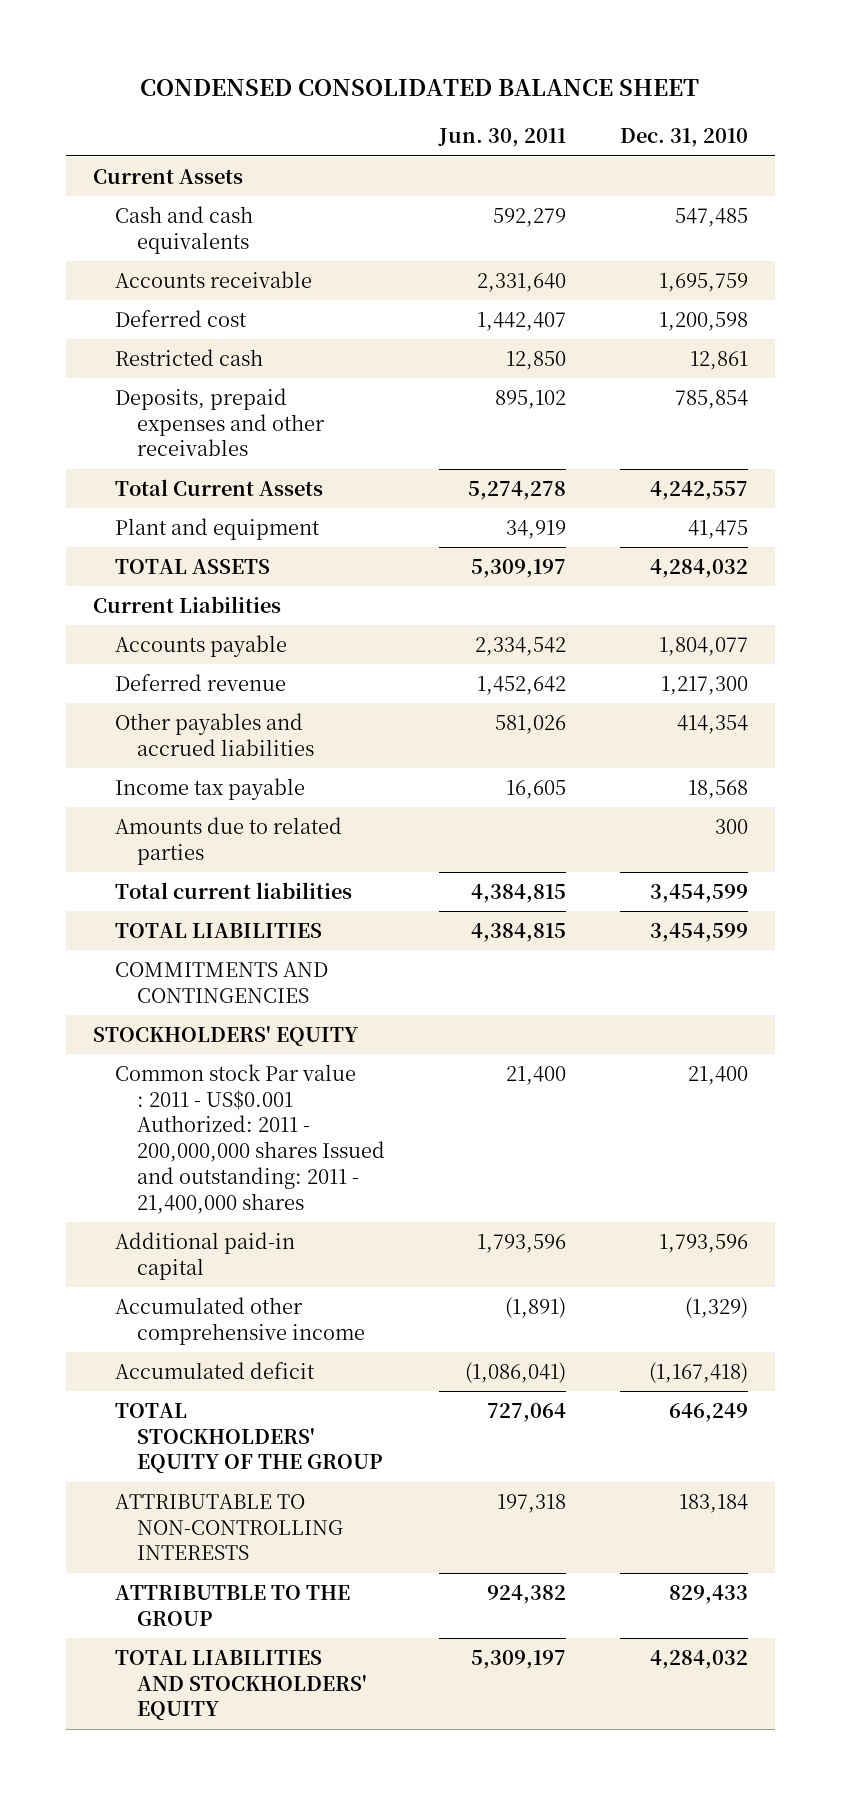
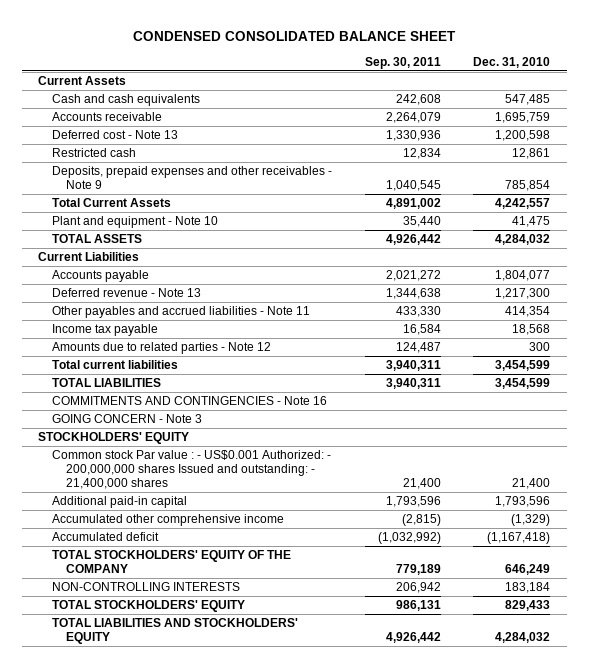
[438,128,567,148] Jun. 30, 2011 -> none
none -> [364,56,441,69] Sep. 30, 2011
[114,309,247,327] Deferred cost -> [52,130,179,140] Deferred cost - Note 13
[114,387,326,457] Deposits, prepaid expenses and other receivables -> [52,166,333,190] Deposits, prepaid expenses and other receivables - Note 9
[114,517,320,540] Plant and equipment -> [52,216,219,229] Plant and equipment - Note 10
[114,673,286,691] Deferred revenue -> [52,288,202,298] Deferred revenue - Note 13
[114,712,315,756] Other payables and accrued liabilities -> [52,306,311,319] Other payables and accrued liabilities - Note 11
[114,816,342,865] Amounts due to related parties -> [52,342,272,355] Amounts due to related parties - Note 12
[114,961,328,1003] COMMITMENTS AND CONTINGENCIES -> [52,396,328,406] COMMITMENTS AND CONTINGENCIES - Note 16
none -> [52,414,203,424] GOING CONCERN - Note 3
[114,1063,386,1214] Common stock Par value : 2011 - US$0.001 Authorized: 2011 - 200,000,000 shares Issued and outstanding: 2011 - 21,400,000 shares -> [52,450,332,489] Common stock Par value : - US$0.001 Authorized: - 200,000,000 shares Issued and outstanding: - 21,400,000 shares
[114,1402,383,1474] TOTAL STOCKHOLDERS' EQUITY OF THE GROUP -> [52,550,292,574] TOTAL STOCKHOLDERS' EQUITY OF THE COMPANY
[114,1493,344,1561] ATTRIBUTABLE TO NON-CONTROLLING INTERESTS -> [52,582,241,592] NON-CONTROLLING INTERESTS
[114,1584,350,1626] ATTRIBUTBLE TO THE GROUP -> [52,600,246,613] TOTAL STOCKHOLDERS' EQUITY

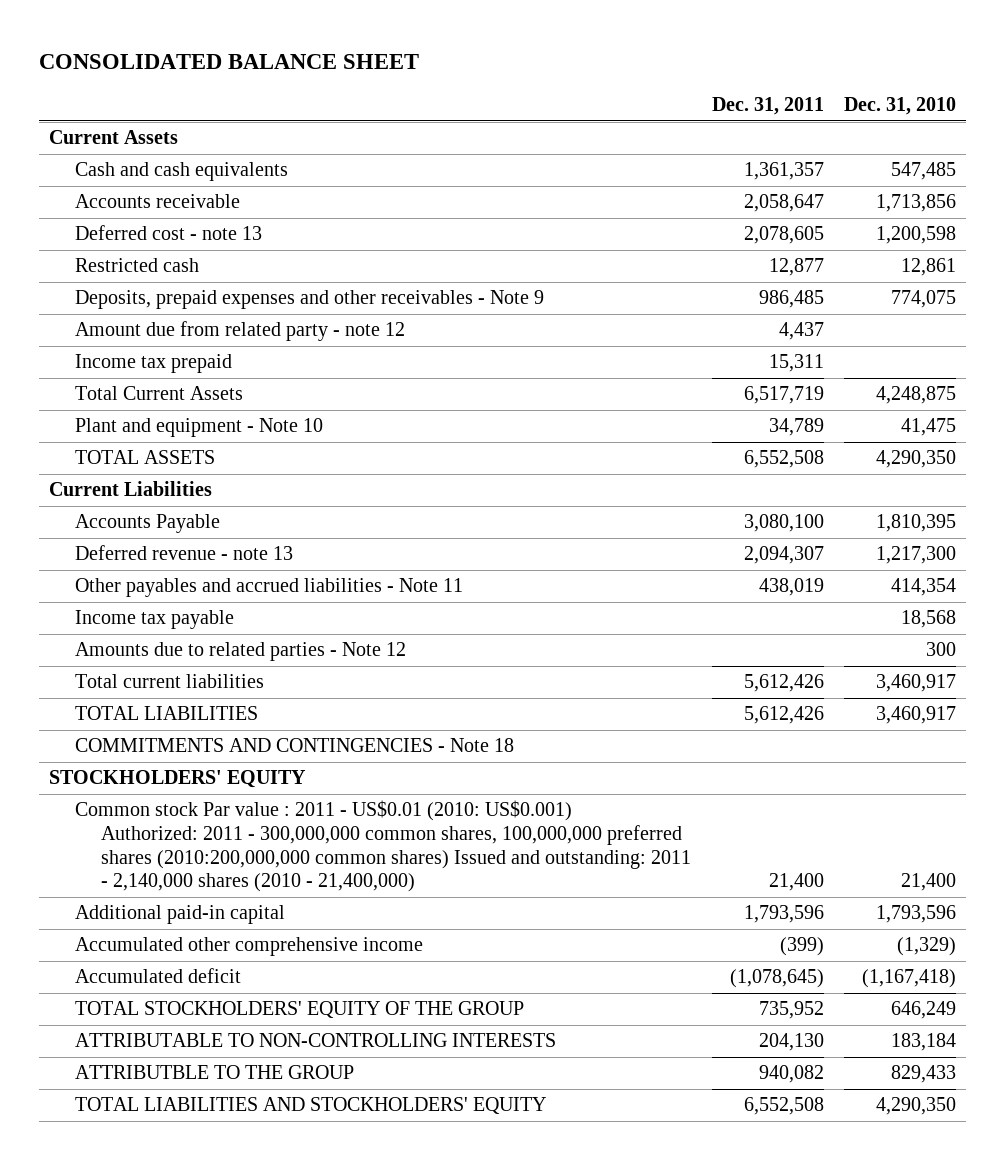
[133,30,457,41] CONDENSED CONSOLIDATED BALANCE SHEET -> [38,54,419,70] CONSOLIDATED BALANCE SHEET
[364,56,441,69] Sep. 30, 2011 -> none
none -> [711,97,824,116] Dec. 31, 2011
[495,112,551,124] 1,695,759 -> [876,194,957,213] 1,713,856
[52,130,179,140] Deferred cost - Note 13 -> [74,225,262,241] Deferred cost - note 13
[505,180,551,192] 785,854 -> [891,290,957,309] 774,075
none -> [74,321,405,342] Amount due from related party - note 12
none -> [74,354,232,374] Income tax prepaid
[495,198,551,210] 4,242,557 -> [876,386,957,405] 4,248,875
[495,234,551,246] 4,284,032 -> [876,450,957,469] 4,290,350
[52,270,150,283] Accounts payable -> [74,514,220,534] Accounts Payable
[495,270,551,282] 1,804,077 -> [876,514,957,533] 1,810,395
[52,288,202,298] Deferred revenue - Note 13 -> [74,545,293,561] Deferred revenue - note 13
[52,414,203,424] GOING CONCERN - Note 3 -> none
[495,360,551,372] 3,454,599 -> [876,674,957,693] 3,460,917
[495,378,551,390] 3,454,599 -> [876,706,957,725] 3,460,917
[52,396,328,406] COMMITMENTS AND CONTINGENCIES - Note 16 -> [74,738,514,753] COMMITMENTS AND CONTINGENCIES - Note 18
[52,450,332,489] Common stock Par value : - US$0.001 Authorized: - 200,000,000 shares Issued and outstanding: - 21,400,000 shares -> [74,800,692,893] Common stock Par value : 2011 - US$0.01 (2010: US$0.001) Authorized: 2011 - 300,000,000 common shares, 100,000,000 preferred shares (2010:200,000,000 common shares) Issued and outstanding: 2011 - 2,140,000 shares (2010 - 21,400,000)
[52,550,292,574] TOTAL STOCKHOLDERS' EQUITY OF THE COMPANY -> [74,1001,524,1019] TOTAL STOCKHOLDERS' EQUITY OF THE GROUP
[52,582,241,592] NON-CONTROLLING INTERESTS -> [74,1033,556,1048] ATTRIBUTABLE TO NON-CONTROLLING INTERESTS
[52,600,246,613] TOTAL STOCKHOLDERS' EQUITY -> [74,1065,354,1080] ATTRIBUTBLE TO THE GROUP
[495,632,551,644] 4,284,032 -> [876,1097,957,1116] 4,290,350

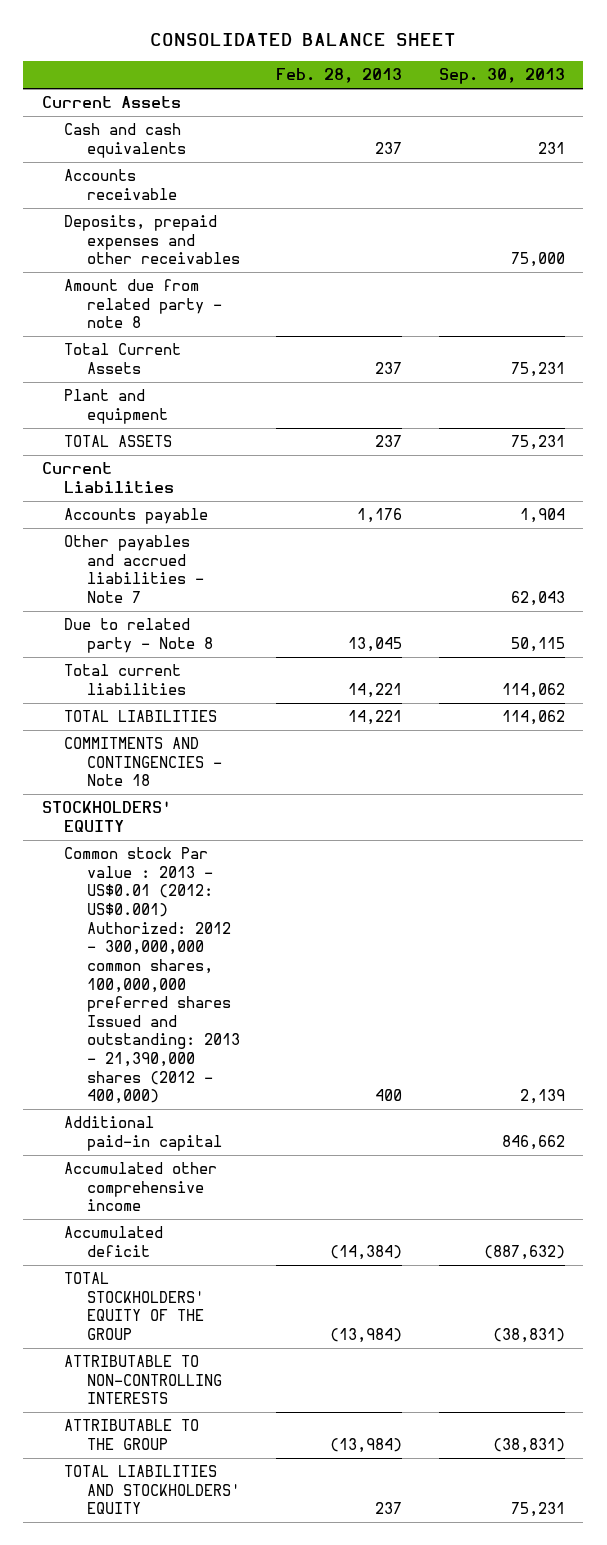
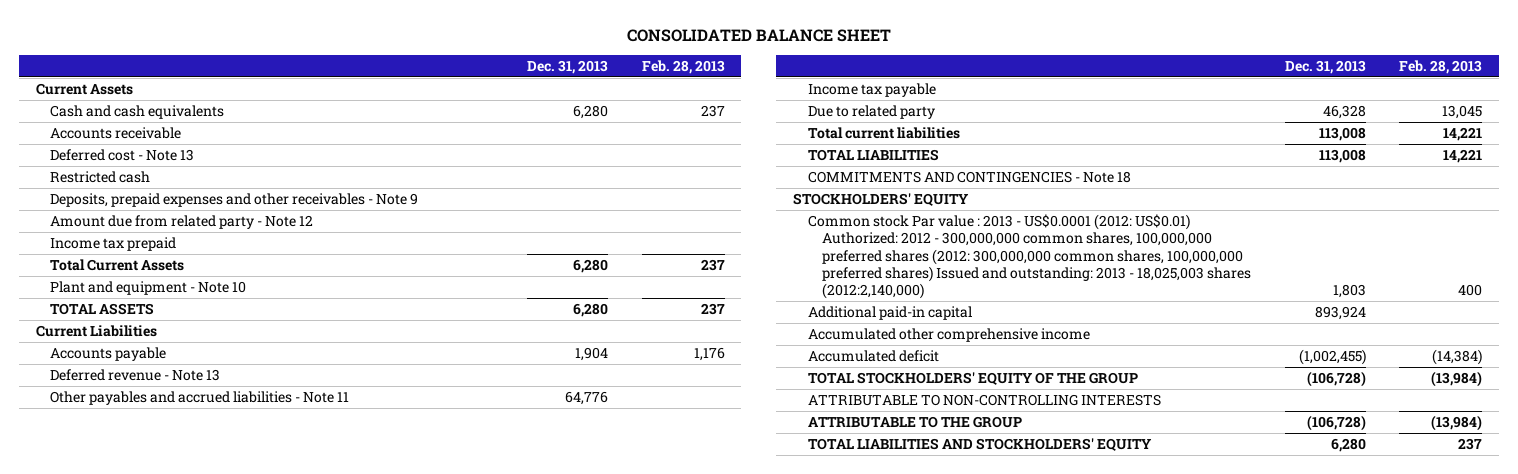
[439,68,566,85] Sep. 30, 2013 -> none
none -> [527,59,609,74] Dec. 31, 2013
none -> [50,149,195,162] Deferred cost - Note 13
none -> [50,171,151,184] Restricted cash
[64,215,240,265] Deposits, prepaid expenses and other receivables -> [50,193,419,208] Deposits, prepaid expenses and other receivables - Note 9
[64,279,222,329] Amount due from related party - note 8 -> [50,215,314,230] Amount due from related party - Note 12
none -> [50,237,177,252] Income tax prepaid
[64,389,168,424] Plant and equipment -> [50,281,247,296] Plant and equipment - Note 10
none -> [50,369,221,382] Deferred revenue - Note 13
[64,535,204,604] Other payables and accrued liabilities - Note 7 -> [50,391,350,406] Other payables and accrued liabilities - Note 11
none -> [807,83,936,98] Income tax payable
[64,618,213,653] Due to related party - Note 8 -> [807,105,935,120] Due to related party
[64,847,240,1105] Common stock Par value : 2013 - US$0.01 (2012: US$0.001) Authorized: 2012 - 300,000,000 common shares, 100,000,000 preferred shares Issued and outstanding: 2013 - 21,390,000 shares (2012 - 400,000) -> [807,214,1252,300] Common stock Par value : 2013 - US$0.0001 (2012: US$0.01) Authorized: 2012 - 300,000,000 common shares, 100,000,000 preferred shares (2012: 300,000,000 common shares, 100,000,000 preferred shares) Issued and outstanding: 2013 - 18,025,003 shares (2012:2,140,000)

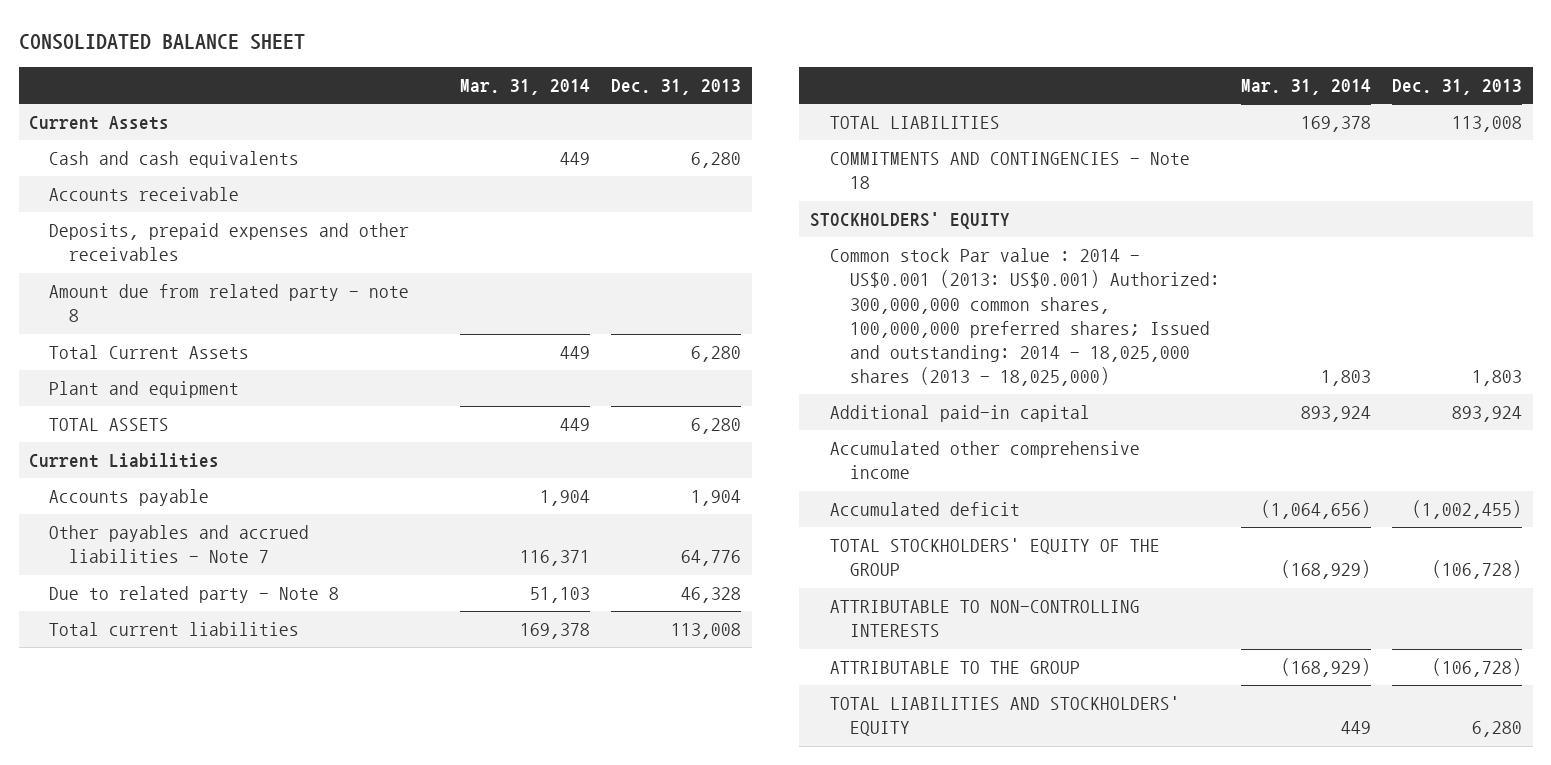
[641,59,725,74] Feb. 28, 2013 -> none
none -> [460,78,591,95] Mar. 31, 2014
[50,149,195,162] Deferred cost - Note 13 -> none
[50,171,151,184] Restricted cash -> none
[50,237,177,252] Income tax prepaid -> none
[50,193,419,208] Deposits, prepaid expenses and other receivables - Note 9 -> [49,223,410,262] Deposits, prepaid expenses and other receivables
[50,215,314,230] Amount due from related party - Note 12 -> [49,284,410,323] Amount due from related party - note 8
[50,281,247,296] Plant and equipment - Note 10 -> [49,381,240,399] Plant and equipment
[50,369,221,382] Deferred revenue - Note 13 -> none
[807,83,936,98] Income tax payable -> none
[50,391,350,406] Other payables and accrued liabilities - Note 11 -> [49,525,310,564] Other payables and accrued liabilities - Note 7
[807,105,935,120] Due to related party -> [49,586,340,604] Due to related party - Note 8
[807,214,1252,300] Common stock Par value : 2013 - US$0.0001 (2012: US$0.01) Authorized: 2012 - 300,000,000 common shares, 100,000,000 preferred shares (2012: 300,000,000 common shares, 100,000,000 preferred shares) Issued and outstanding: 2013 - 18,025,003 shares (2012:2,140,000) -> [829,248,1220,387] Common stock Par value : 2014 - US$0.001 (2013: US$0.001) Authorized: 300,000,000 common shares, 100,000,000 preferred shares; Issued and outstanding: 2014 - 18,025,000 shares (2013 - 18,025,000)

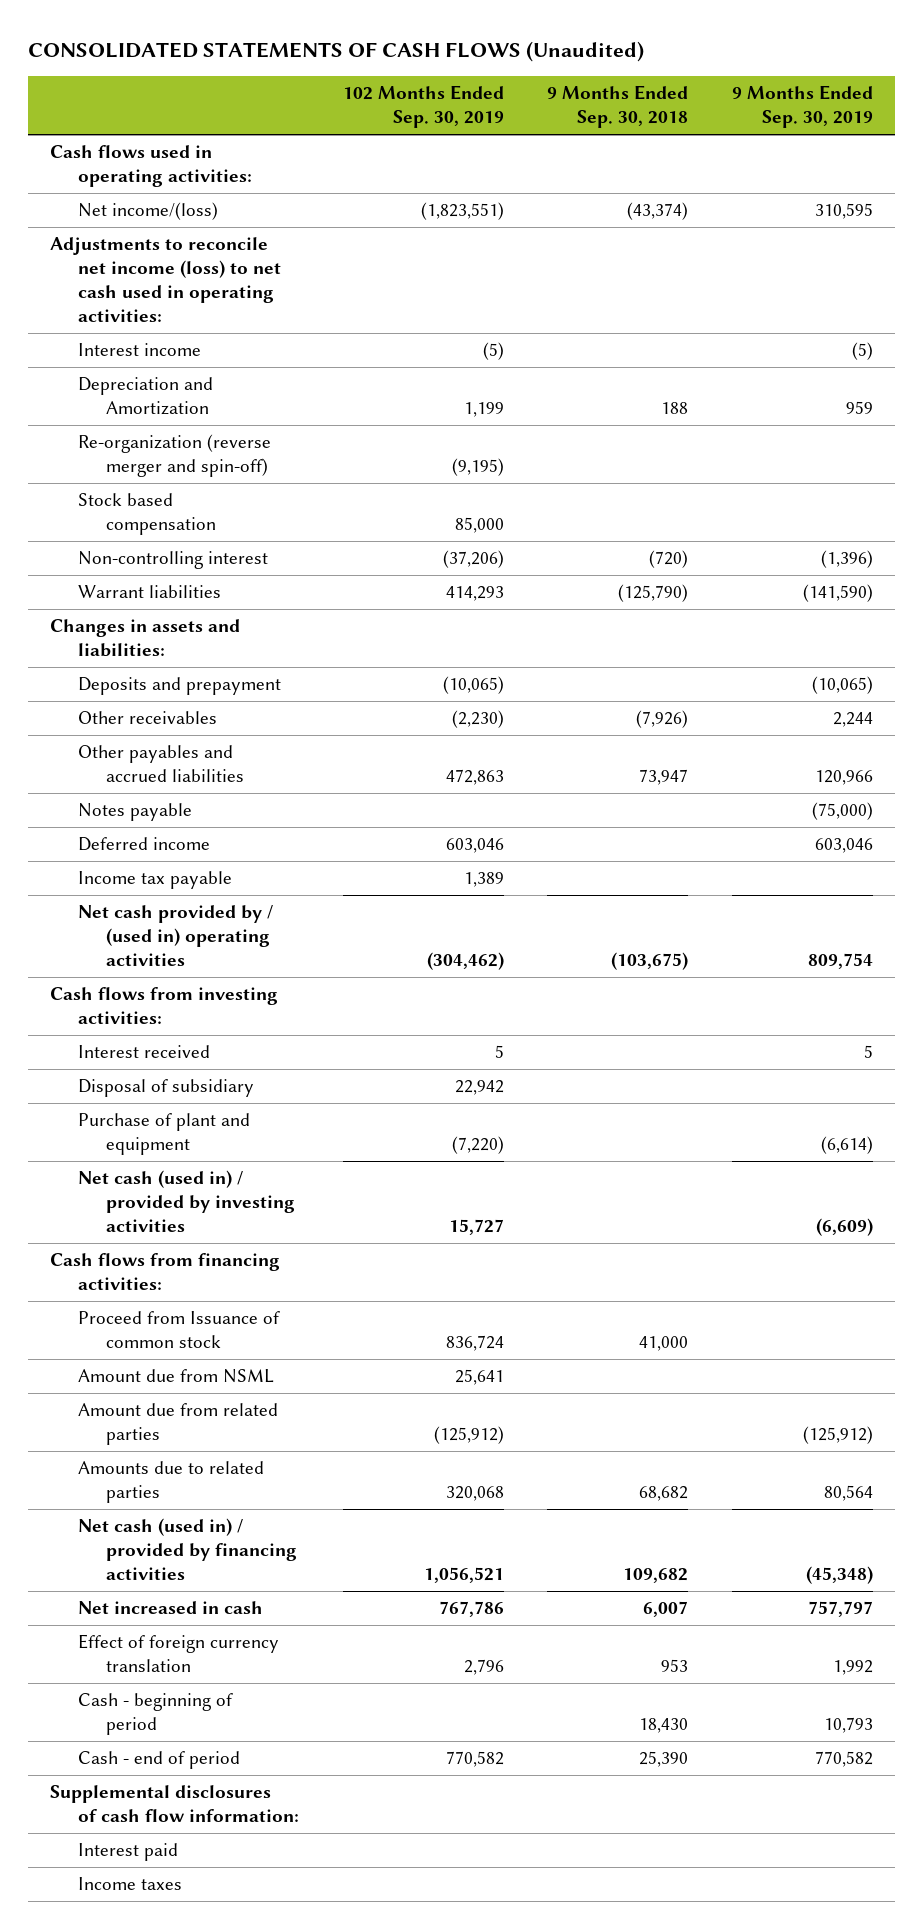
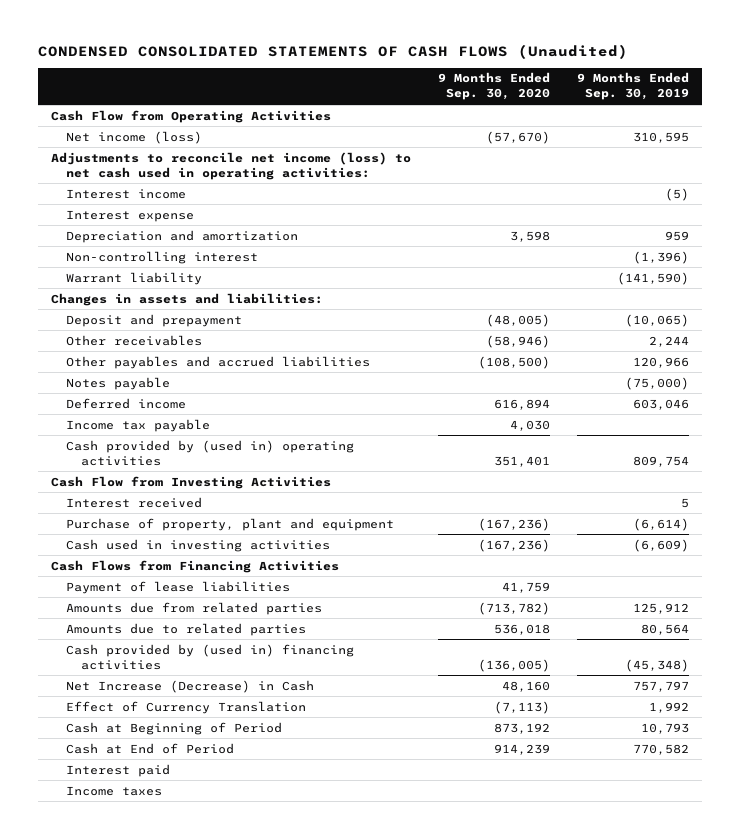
[27,40,644,62] CONSOLIDATED STATEMENTS OF CASH FLOWS (Unaudited) -> [37,43,628,59] CONDENSED CONSOLIDATED STATEMENTS OF CASH FLOWS (Unaudited)
[342,85,504,129] 102 Months Ended Sep. 30, 2019 -> none
[547,85,689,129] 9 Months Ended Sep. 30, 2018 -> none
none -> [437,72,550,101] 9 Months Ended Sep. 30, 2020
[49,145,252,188] Cash flows used in operating activities: -> [51,109,332,123] Cash Flow from Operating Activities
[77,202,218,221] Net income/(loss) -> [66,130,203,144] Net income (loss)
[77,434,271,478] Re-organization (reverse merger and spin-off) -> none
[77,493,216,536] Stock based compensation -> none
none -> [66,209,195,222] Interest expense
[77,377,213,416] Depreciation and Amortization -> [66,229,299,243] Depreciation and amortization
[77,585,221,599] Warrant liabilities -> [66,271,203,285] Warrant liability
[77,677,281,696] Deposits and prepayment -> [66,313,243,327] Deposit and prepayment
[77,905,274,967] Net cash provided by / (used in) operating activities -> [66,439,355,466] Cash provided by (used in) operating activities
[49,987,278,1025] Cash flows from investing activities: -> [51,475,332,489] Cash Flow from Investing Activities
[77,1079,254,1098] Disposal of subsidiary -> none
[77,1311,280,1349] Proceed from Issuance of common stock -> none
[77,1369,274,1384] Amount due from NSML -> none
[77,1113,250,1156] Purchase of plant and equipment -> [66,517,395,531] Purchase of property, plant and equipment
[77,1170,295,1233] Net cash (used in) / provided by investing activities -> [66,538,331,552] Cash used in investing activities
[49,1253,280,1291] Cash flows from financing activities: -> [51,559,340,573] Cash Flows from Financing Activities
none -> [66,580,291,594] Payment of lease liabilities
[77,1403,278,1446] Amount due from related parties -> [66,601,323,615] Amounts due from related parties
[803,1426,874,1445] (125,912) -> [632,602,689,614] 125,912
[49,1785,299,1823] Supplemental disclosures of cash flow information: -> none
[77,1518,297,1581] Net cash (used in) / provided by financing activities -> [66,643,355,670] Cash provided by (used in) financing activities
[77,1601,263,1615] Net increased in cash -> [66,679,315,693] Net Increase (Decrease) in Cash
[77,1634,279,1673] Effect of foreign currency translation -> [66,700,307,714] Effect of Currency Translation
[77,1693,233,1736] Cash - beginning of period -> [66,721,283,735] Cash at Beginning of Period
[77,1751,240,1770] Cash - end of period -> [66,742,235,754] Cash at End of Period

